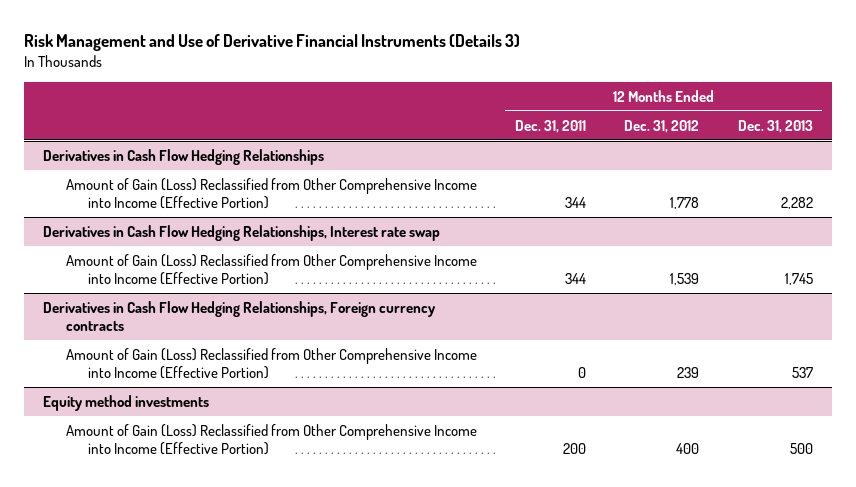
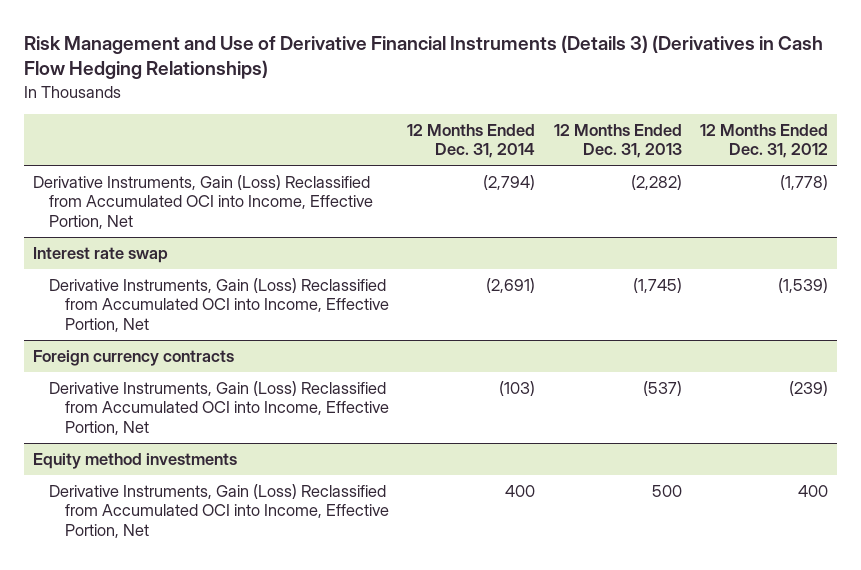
[24,34,521,52] Risk Management and Use of Derivative Financial Instruments (Details 3) -> [24,34,824,80] Risk Management and Use of Derivative Financial Instruments (Details 3) (Derivatives in Cash Flow Hedging Relationships)
[515,119,587,133] Dec. 31, 2011 -> none
none -> [407,123,536,159] 12 Months Ended Dec. 31, 2014
[43,148,325,165] Derivatives in Cash Flow Hedging Relationships -> none
[43,224,441,241] Derivatives in Cash Flow Hedging Relationships, Interest rate swap -> none
[43,300,437,331] Derivatives in Cash Flow Hedging Relationships, Foreign currency contracts -> none
[65,177,477,209] Amount of Gain (Loss) Reclassified from Other Comprehensive Income into Income (Effective Portion) -> [33,174,374,229] Derivative Instruments, Gain (Loss) Reclassified from Accumulated OCI into Income, Effective Portion, Net
[670,196,700,209] 1,778 -> [779,174,828,190] (1,778)
[780,196,813,209] 2,282 -> [630,174,682,190] (2,282)
none -> [33,246,169,263] Interest rate swap
[65,253,477,285] Amount of Gain (Loss) Reclassified from Other Comprehensive Income into Income (Effective Portion) -> [49,277,390,332] Derivative Instruments, Gain (Loss) Reclassified from Accumulated OCI into Income, Effective Portion, Net
[670,272,700,285] 1,539 -> [777,277,828,293] (1,539)
[784,272,813,285] 1,745 -> [632,277,682,293] (1,745)
none -> [33,349,235,366] Foreign currency contracts
[65,347,477,379] Amount of Gain (Loss) Reclassified from Other Comprehensive Income into Income (Effective Portion) -> [49,380,390,435] Derivative Instruments, Gain (Loss) Reclassified from Accumulated OCI into Income, Effective Portion, Net
[677,366,700,378] 239 -> [788,380,828,396] (239)
[791,366,813,378] 537 -> [642,380,682,396] (537)
[65,423,477,455] Amount of Gain (Loss) Reclassified from Other Comprehensive Income into Income (Effective Portion) -> [49,483,390,538] Derivative Instruments, Gain (Loss) Reclassified from Accumulated OCI into Income, Effective Portion, Net

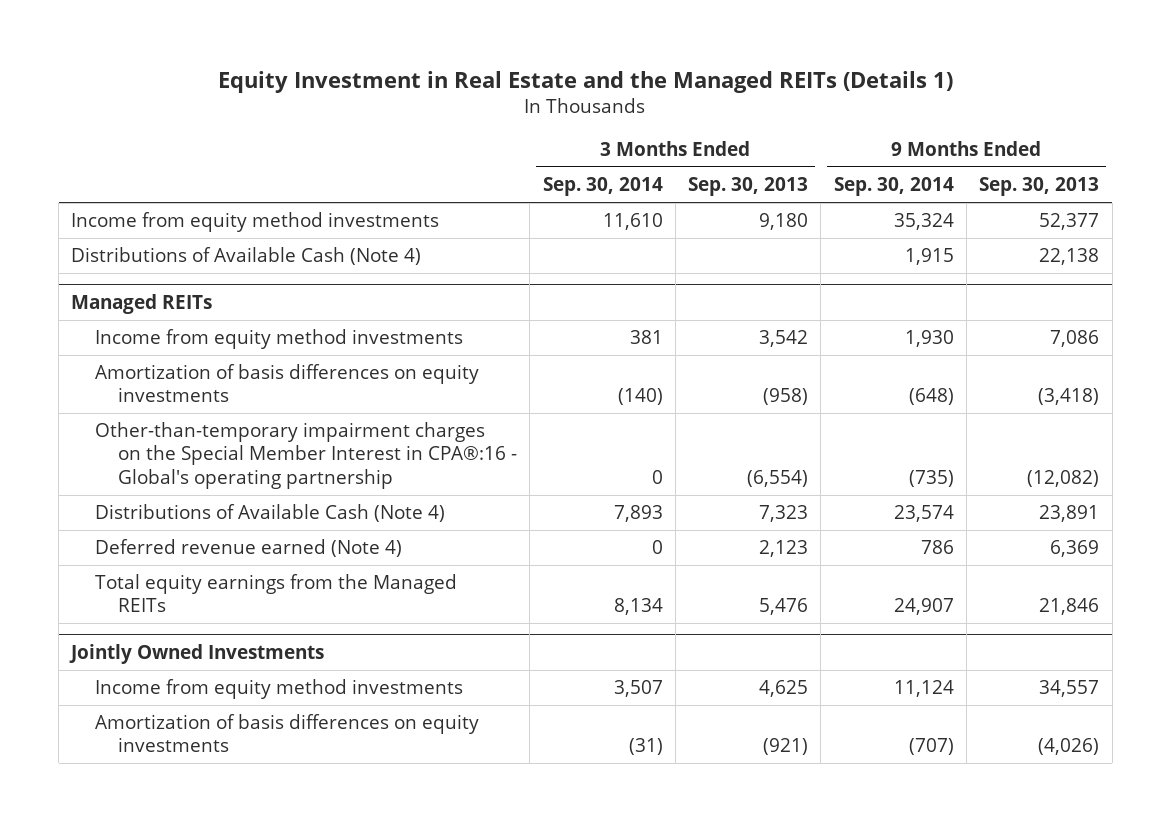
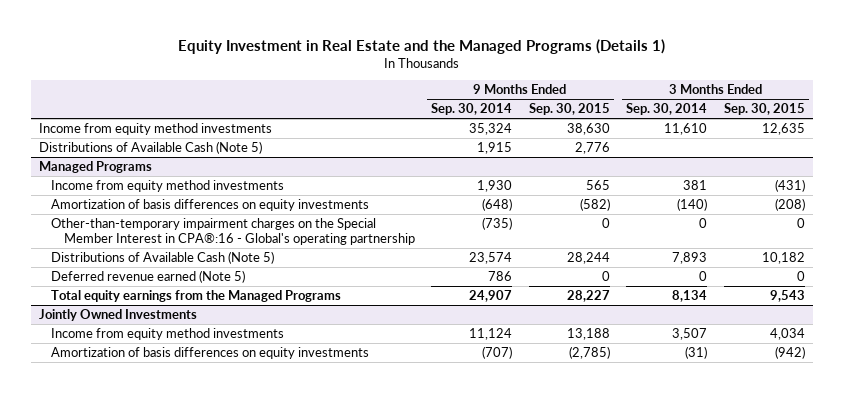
[218,70,954,93] Equity Investment in Real Estate and the Managed REITs (Details 1) -> [178,38,666,54] Equity Investment in Real Estate and the Managed Programs (Details 1)
[688,177,809,197] Sep. 30, 2013 -> none
[979,177,1100,197] Sep. 30, 2013 -> none
none -> [528,103,610,116] Sep. 30, 2015
none -> [723,103,805,116] Sep. 30, 2015
[71,293,213,314] Managed REITs -> none
[71,247,422,266] Distributions of Available Cash (Note 4) -> [39,140,263,154] Distributions of Available Cash (Note 5)
none -> [39,160,153,173] Managed Programs
[94,504,445,523] Distributions of Available Cash (Note 4) -> [51,250,275,264] Distributions of Available Cash (Note 5)
[94,539,402,558] Deferred revenue earned (Note 4) -> [51,269,246,283] Deferred revenue earned (Note 5)
[94,574,457,613] Total equity earnings from the Managed REITs -> [51,289,342,302] Total equity earnings from the Managed Programs

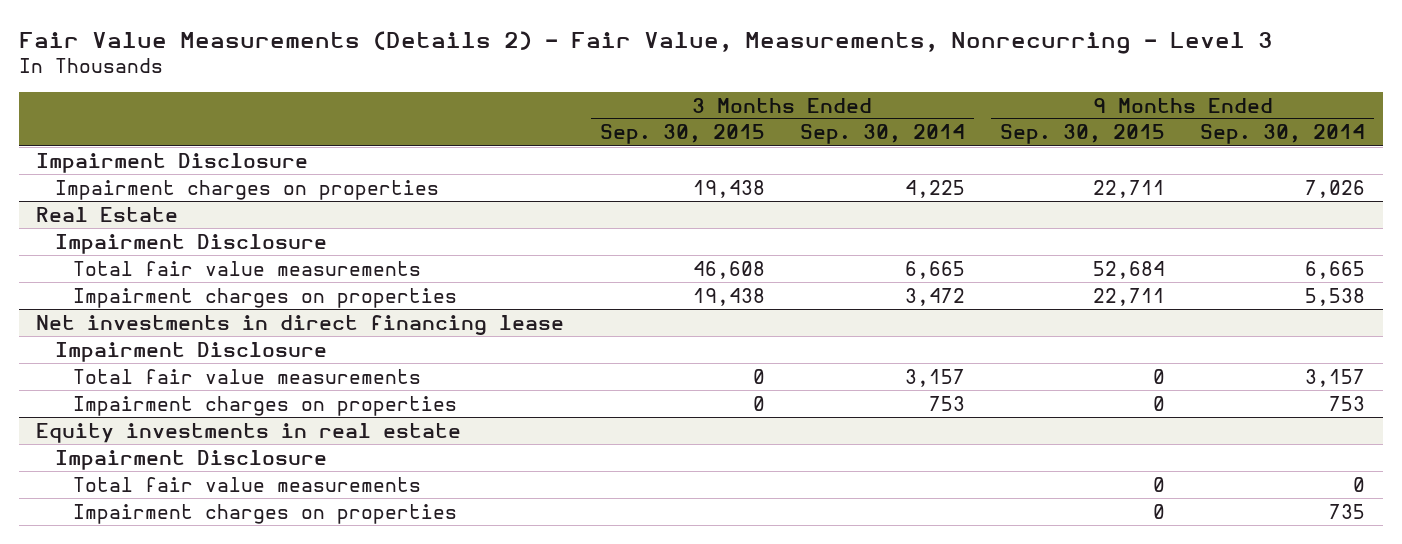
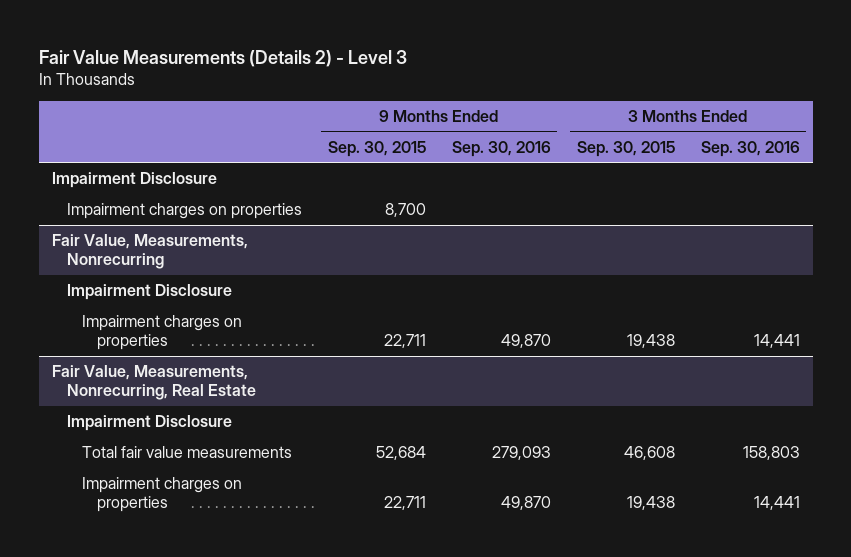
[18,30,1273,54] Fair Value Measurements (Details 2) - Fair Value, Measurements, Nonrecurring - Level 3 -> [38,49,407,67] Fair Value Measurements (Details 2) - Level 3
[799,124,965,145] Sep. 30, 2014 -> none
[1200,124,1366,145] Sep. 30, 2014 -> none
none -> [451,140,551,157] Sep. 30, 2016
none -> [700,140,800,157] Sep. 30, 2016
none -> [66,203,302,220] Impairment charges on properties
none -> [51,234,248,270] Fair Value, Measurements, Nonrecurring
none -> [66,284,232,301] Impairment Disclosure
[36,206,179,222] Real Estate -> none
none -> [51,365,256,401] Fair Value, Measurements, Nonrecurring, Real Estate
[36,314,565,335] Net investments in direct financing lease -> none
[54,341,327,362] Impairment Disclosure -> none
[72,368,421,384] Total fair value measurements -> none
[72,395,457,416] Impairment charges on properties -> none
[36,422,462,443] Equity investments in real estate -> none
[54,449,327,470] Impairment Disclosure -> none
[72,476,421,492] Total fair value measurements -> none
[72,503,457,524] Impairment charges on properties -> none

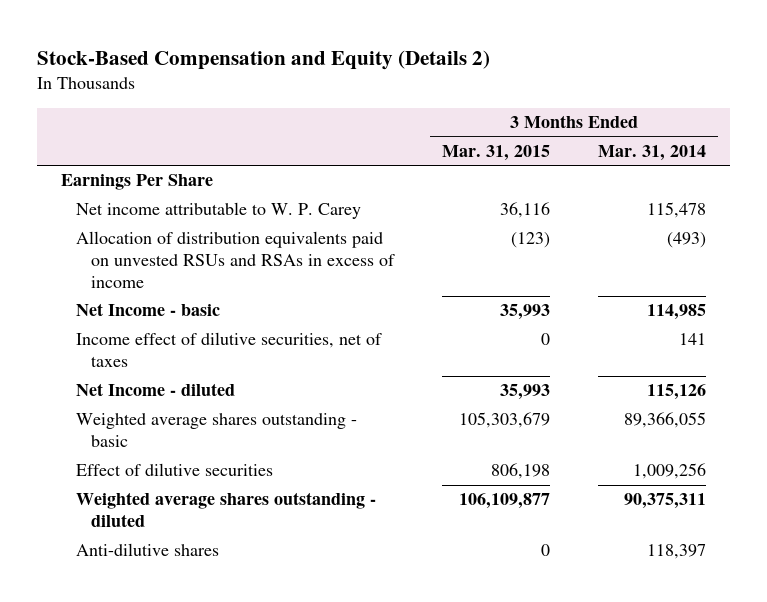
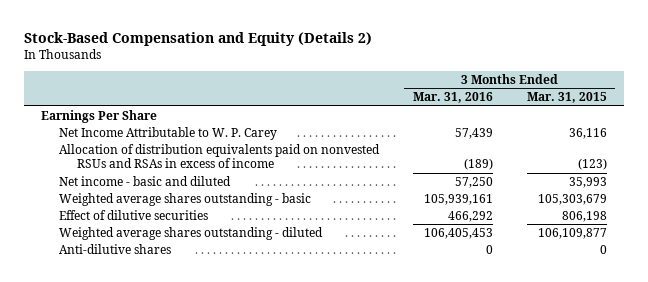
[598,145,707,162] Mar. 31, 2014 -> none
none -> [412,92,493,104] Mar. 31, 2016
[75,332,382,368] Income effect of dilutive securities, net of taxes -> none
[75,383,235,397] Net Income - diluted -> none
[75,202,361,220] Net income attributable to W. P. Carey -> [58,127,277,141] Net Income Attributable to W. P. Carey
[75,231,396,288] Allocation of distribution equivalents paid on unvested RSUs and RSAs in excess of income -> [58,144,380,169] Allocation of distribution equivalents paid on nonvested RSUs and RSAs in excess of income
[75,303,220,317] Net Income - basic -> [58,176,231,187] Net income - basic and diluted

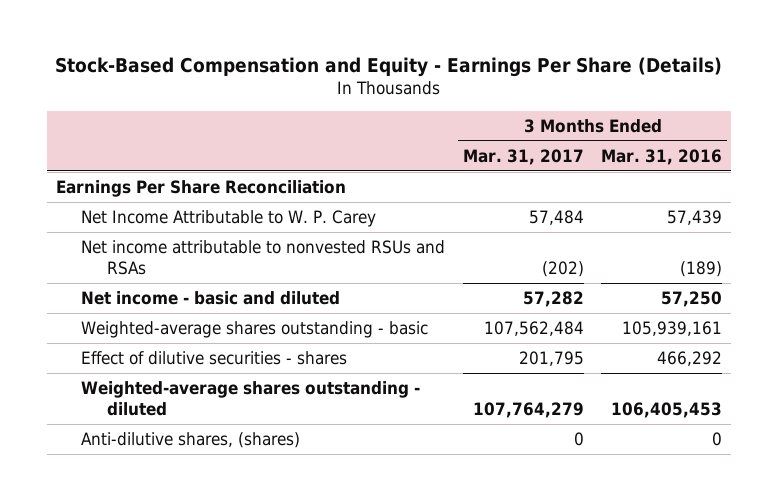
[24,31,373,46] Stock-Based Compensation and Equity (Details 2) -> [55,57,723,78] Stock-Based Compensation and Equity - Earnings Per Share (Details)
[526,92,607,104] Mar. 31, 2015 -> none
none -> [462,148,584,165] Mar. 31, 2017
[41,110,158,124] Earnings Per Share -> [55,179,346,197] Earnings Per Share Reconciliation
[58,144,380,169] Allocation of distribution equivalents paid on nonvested RSUs and RSAs in excess of income -> [81,239,446,275] Net income attributable to nonvested RSUs and RSAs
[58,193,311,207] Weighted average shares outstanding - basic -> [81,320,429,338] Weighted-average shares outstanding - basic
[58,210,208,221] Effect of dilutive securities -> [81,350,348,365] Effect of dilutive securities - shares
[58,227,323,241] Weighted average shares outstanding - diluted -> [81,380,421,416] Weighted-average shares outstanding - diluted
[58,244,171,255] Anti-dilutive shares -> [81,431,301,448] Anti-dilutive shares, (shares)

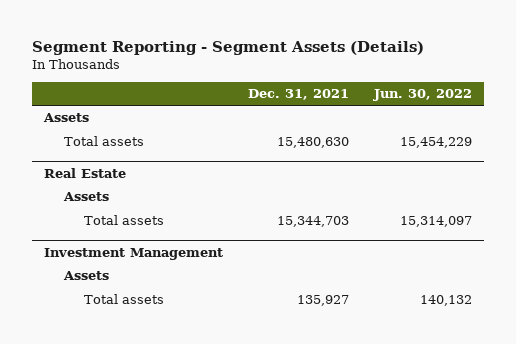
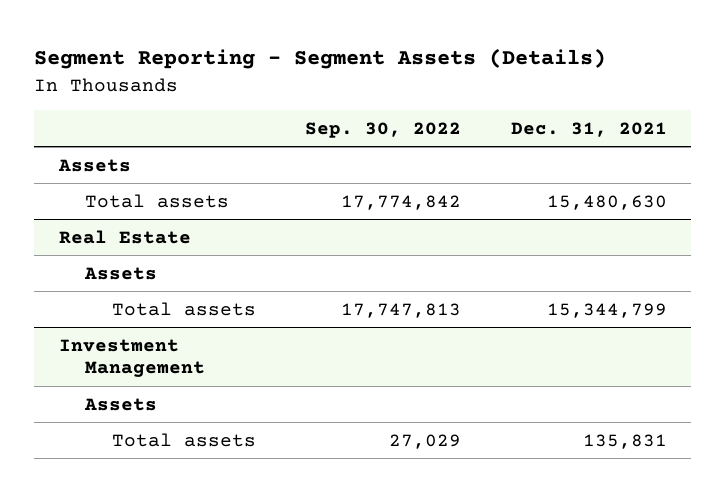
[372,89,472,102] Jun. 30, 2022 -> none
none -> [305,121,462,138] Sep. 30, 2022
[277,216,350,228] 15,344,703 -> [546,302,667,318] 15,344,799
[297,295,350,307] 135,927 -> [582,433,667,449] 135,831

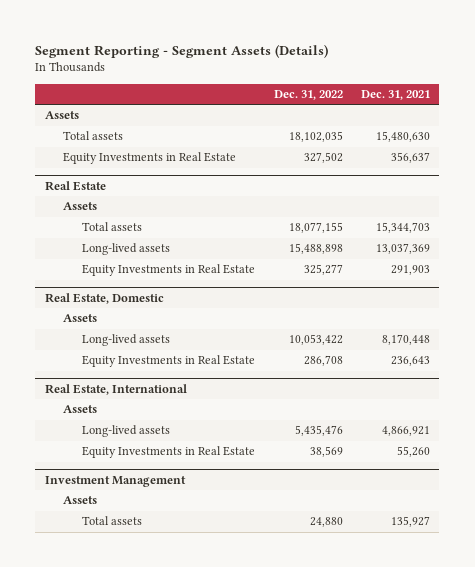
[305,121,462,138] Sep. 30, 2022 -> none
none -> [273,90,343,101] Dec. 31, 2022
none -> [63,152,237,165] Equity Investments in Real Estate
[546,302,667,318] 15,344,799 -> [376,222,431,234] 15,344,703
none -> [82,243,171,256] Long-lived assets
none -> [82,264,256,277] Equity Investments in Real Estate
none -> [44,292,164,304] Real Estate, Domestic
none -> [63,314,98,323] Assets
none -> [82,334,171,347] Long-lived assets
none -> [82,355,256,368] Equity Investments in Real Estate
none -> [44,383,187,395] Real Estate, International
none -> [63,405,98,414] Assets
none -> [82,425,171,438] Long-lived assets
none -> [82,446,256,459] Equity Investments in Real Estate
[582,433,667,449] 135,831 -> [391,516,431,528] 135,927

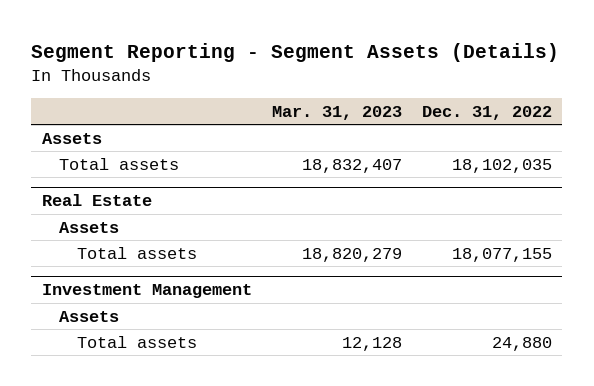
[361,90,431,101] Dec. 31, 2021 -> none
none -> [271,105,402,120] Mar. 31, 2023
[63,152,237,165] Equity Investments in Real Estate -> none
[82,243,171,256] Long-lived assets -> none
[82,264,256,277] Equity Investments in Real Estate -> none
[44,292,164,304] Real Estate, Domestic -> none
[63,314,98,323] Assets -> none
[82,334,171,347] Long-lived assets -> none
[82,355,256,368] Equity Investments in Real Estate -> none
[44,383,187,395] Real Estate, International -> none
[63,405,98,414] Assets -> none
[82,425,171,438] Long-lived assets -> none
[82,446,256,459] Equity Investments in Real Estate -> none

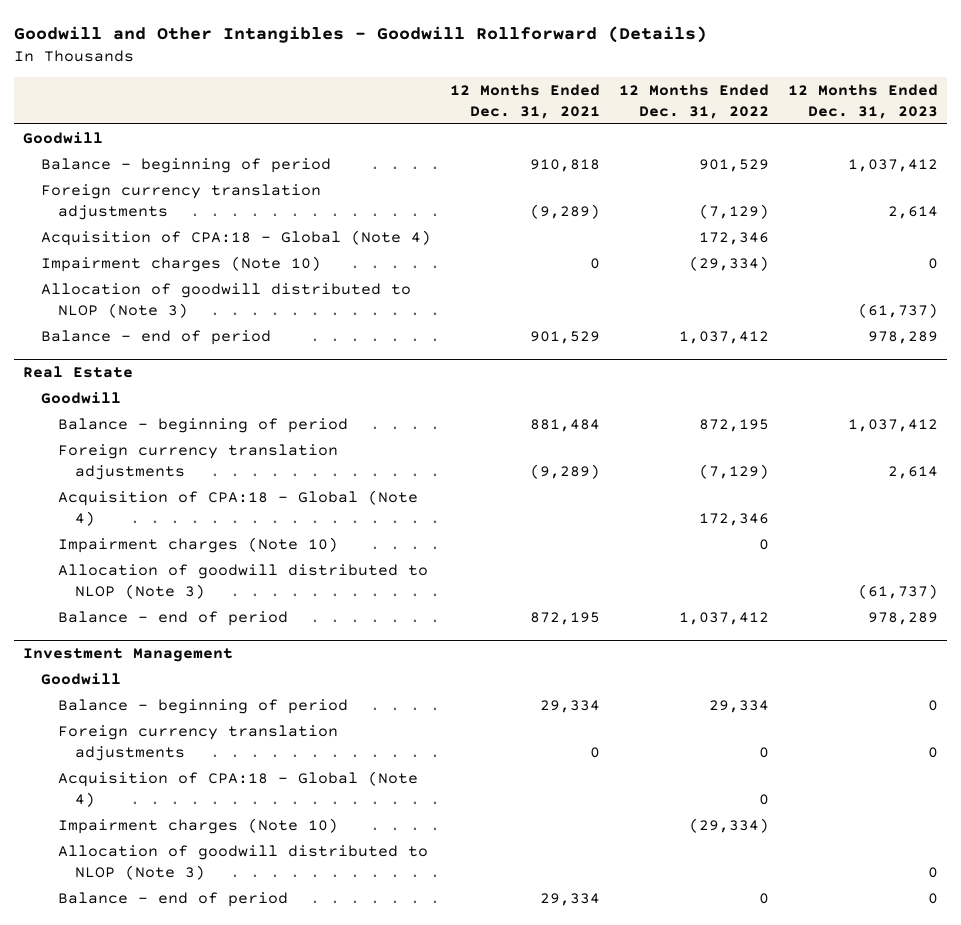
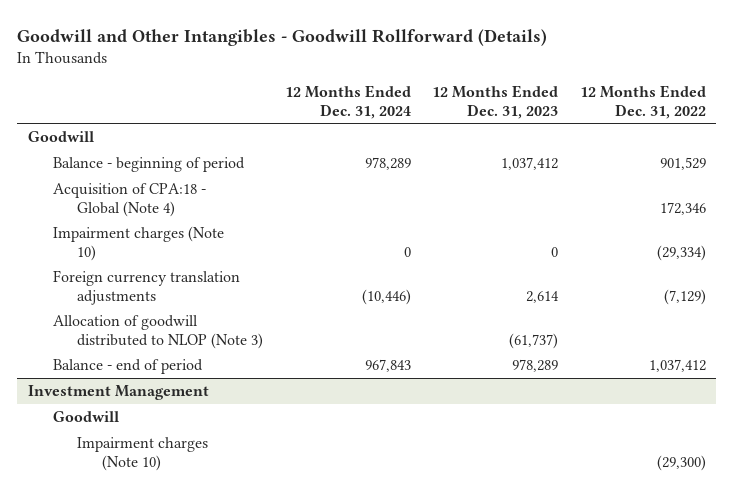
[449,83,600,119] 12 Months Ended Dec. 31, 2021 -> none
none -> [284,84,411,119] 12 Months Ended Dec. 31, 2024
[40,183,321,220] Foreign currency translation adjustments -> none
[40,282,411,318] Allocation of goodwill distributed to NLOP (Note 3) -> none
[40,329,271,345] Balance - end of period -> none
[23,366,134,379] Real Estate -> none
[40,391,121,404] Goodwill -> none
[57,417,348,433] Balance - beginning of period -> none
[57,489,418,526] Acquisition of CPA:18 - Global (Note 4) -> none
[57,536,338,553] Impairment charges (Note 10) -> none
[57,698,348,714] Balance - beginning of period -> none
[57,724,338,761] Foreign currency translation adjustments -> none
[57,770,418,807] Acquisition of CPA:18 - Global (Note 4) -> none
[57,844,428,880] Allocation of goodwill distributed to NLOP (Note 3) -> none
[57,891,288,907] Balance - end of period -> none
[688,817,769,833] (29,334) -> [656,454,706,471] (29,300)

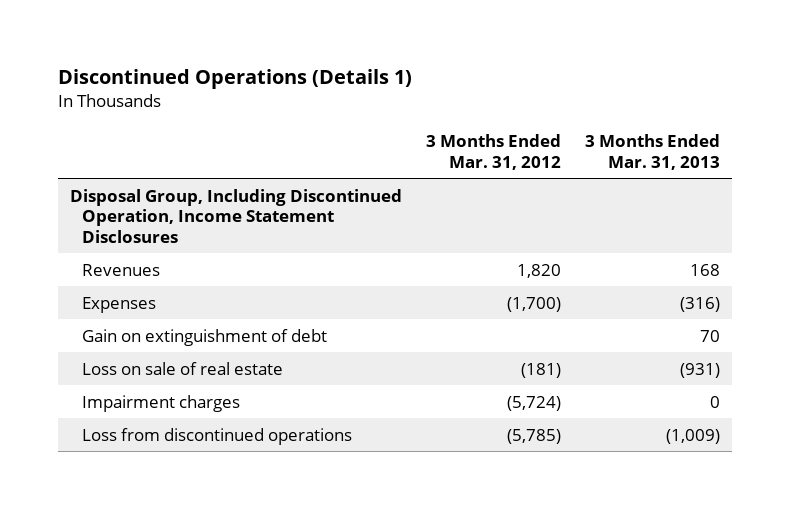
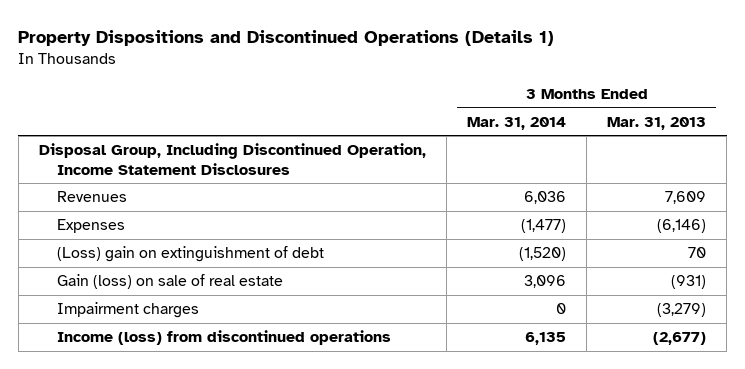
[57,69,412,90] Discontinued Operations (Details 1) -> [18,29,555,46] Property Dispositions and Discontinued Operations (Details 1)
[425,134,561,170] 3 Months Ended Mar. 31, 2012 -> none
none -> [466,116,566,130] Mar. 31, 2014
[690,263,721,276] 168 -> [665,191,707,205] 7,609
[680,296,721,312] (316) -> [657,219,707,234] (6,146)
[81,328,327,346] Gain on extinguishment of debt -> [57,246,325,263] (Loss) gain on extinguishment of debt
[81,361,283,375] Loss on sale of real estate -> [57,274,284,290] Gain (loss) on sale of real estate
[710,395,721,408] 0 -> [657,303,707,318] (3,279)
[81,427,352,445] Loss from discontinued operations -> [57,330,392,346] Income (loss) from discontinued operations
[666,428,721,444] (1,009) -> [653,332,707,346] (2,677)

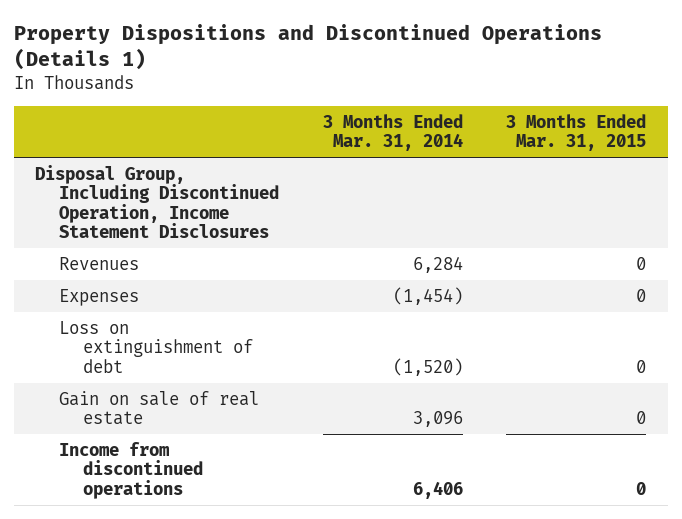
[607,116,707,130] Mar. 31, 2013 -> none
none -> [506,113,647,152] 3 Months Ended Mar. 31, 2015
[57,302,200,319] Impairment charges -> none
[523,191,566,205] 6,036 -> [412,255,463,273] 6,284
[520,219,566,234] (1,477) -> [392,286,463,305] (1,454)
[57,246,325,263] (Loss) gain on extinguishment of debt -> [59,320,253,373] Loss on extinguishment of debt
[57,274,284,290] Gain (loss) on sale of real estate -> [59,390,260,426] Gain on sale of real estate
[57,330,392,346] Income (loss) from discontinued operations -> [59,441,203,499] Income from discontinued operations
[524,332,566,346] 6,135 -> [412,480,463,499] 6,406

